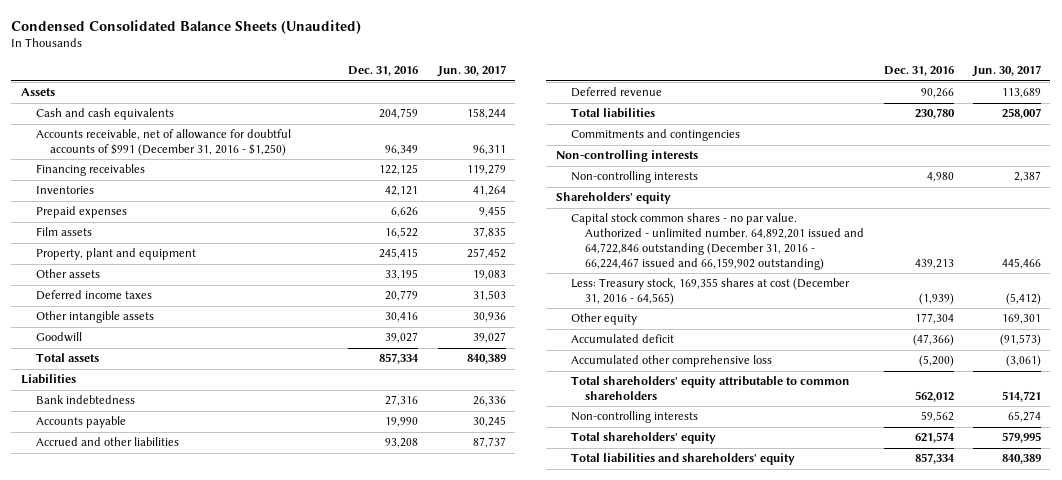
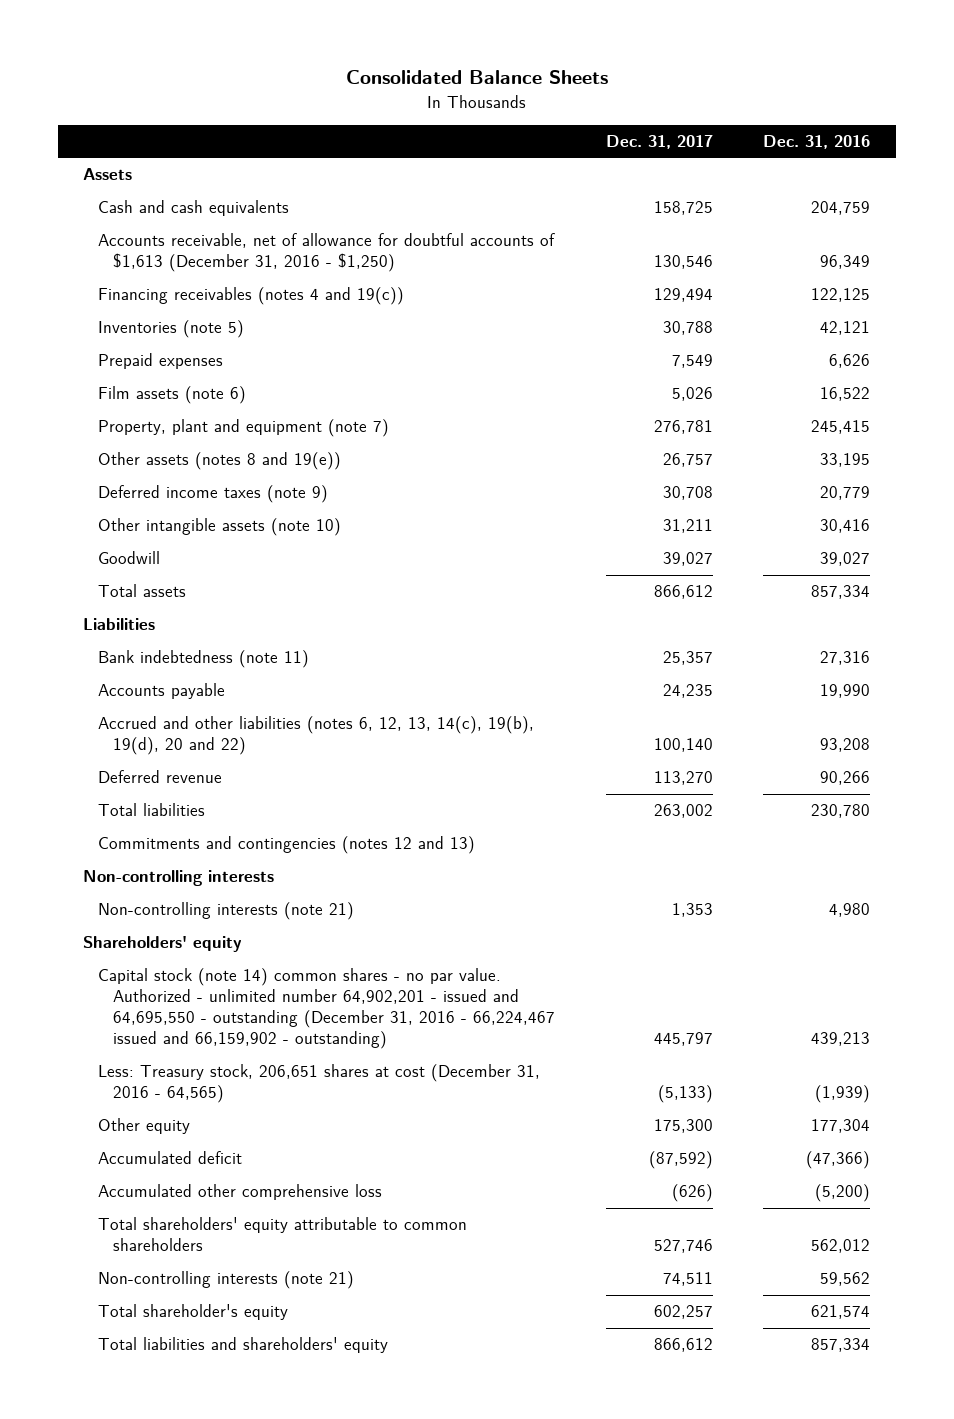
[11,19,362,34] Condensed Consolidated Balance Sheets (Unaudited) -> [345,70,608,85] Consolidated Balance Sheets
[436,65,506,78] Jun. 30, 2017 -> none
none -> [605,134,713,149] Dec. 31, 2017
[35,129,291,157] Accounts receivable, net of allowance for doubtful accounts of $991 (December 31, 2016 - $1,250) -> [98,233,556,273] Accounts receivable, net of allowance for doubtful accounts of $1,613 (December 31, 2016 - $1,250)
[35,164,145,177] Financing receivables -> [98,287,405,306] Financing receivables (notes 4 and 19(c))
[35,186,94,195] Inventories -> [98,320,245,339] Inventories (note 5)
[35,227,92,237] Film assets -> [98,386,247,405] Film assets (note 6)
[35,248,196,261] Property, plant and equipment -> [98,419,390,438] Property, plant and equipment (note 7)
[35,269,100,279] Other assets -> [98,452,342,471] Other assets (notes 8 and 19(e))
[35,290,152,301] Deferred income taxes -> [98,485,329,504] Deferred income taxes (note 9)
[35,311,154,324] Other intangible assets -> [98,518,342,537] Other intangible assets (note 10)
[35,395,135,405] Bank indebtedness -> [98,650,310,669] Bank indebtedness (note 11)
[35,437,179,447] Accrued and other liabilities -> [98,716,535,756] Accrued and other liabilities (notes 6, 12, 13, 14(c), 19(b), 19(d), 20 and 22)
[570,129,740,142] Commitments and contingencies -> [98,836,476,855] Commitments and contingencies (notes 12 and 13)
[570,171,698,184] Non-controlling interests -> [98,902,355,921] Non-controlling interests (note 21)
[570,213,865,270] Capital stock common shares - no par value. Authorized - unlimited number. 64,892,201 issued and 64,722,846 outstanding (December 31, 2016 - 66,224,467 issued and 66,159,902 outstanding) -> [98,968,556,1050] Capital stock (note 14) common shares - no par value. Authorized - unlimited number 64,902,201 - issued and 64,695,550 - outstanding (December 31, 2016 - 66,224,467 issued and 66,159,902 - outstanding)
[570,278,850,306] Less: Treasury stock, 169,355 shares at cost (December 31, 2016 - 64,565) -> [98,1064,541,1104] Less: Treasury stock, 206,651 shares at cost (December 31, 2016 - 64,565)
[570,411,698,424] Non-controlling interests -> [98,1271,355,1290] Non-controlling interests (note 21)
[570,432,716,445] Total shareholders' equity -> [98,1304,289,1321] Total shareholder's equity

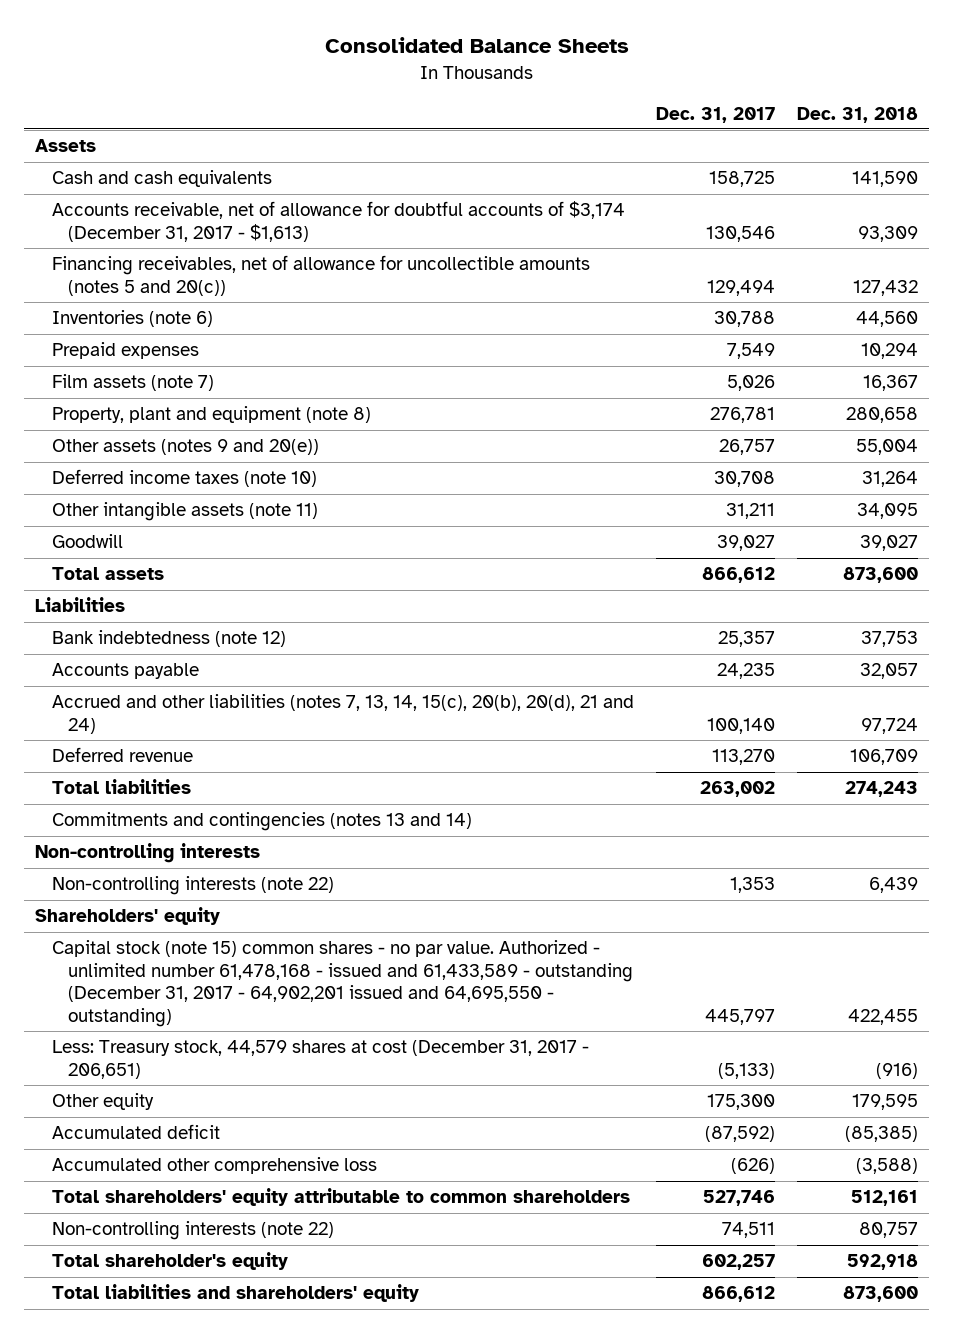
[763,134,871,149] Dec. 31, 2016 -> none
none -> [796,106,918,123] Dec. 31, 2018
[98,233,556,273] Accounts receivable, net of allowance for doubtful accounts of $1,613 (December 31, 2016 - $1,250) -> [51,201,625,242] Accounts receivable, net of allowance for doubtful accounts of $3,174 (December 31, 2017 - $1,613)
[98,287,405,306] Financing receivables (notes 4 and 19(c)) -> [51,255,590,296] Financing receivables, net of allowance for uncollectible amounts (notes 5 and 20(c))
[98,320,245,339] Inventories (note 5) -> [51,310,213,328] Inventories (note 6)
[98,386,247,405] Film assets (note 6) -> [51,374,214,392] Film assets (note 7)
[98,419,390,438] Property, plant and equipment (note 7) -> [51,406,371,424] Property, plant and equipment (note 8)
[98,452,342,471] Other assets (notes 8 and 19(e)) -> [51,439,319,456] Other assets (notes 9 and 20(e))
[98,485,329,504] Deferred income taxes (note 9) -> [51,469,317,488] Deferred income taxes (note 10)
[98,518,342,537] Other intangible assets (note 10) -> [51,502,318,522] Other intangible assets (note 11)
[98,650,310,669] Bank indebtedness (note 11) -> [51,630,286,648] Bank indebtedness (note 12)
[98,716,535,756] Accrued and other liabilities (notes 6, 12, 13, 14(c), 19(b), 19(d), 20 and 22) -> [51,694,634,734] Accrued and other liabilities (notes 7, 13, 14, 15(c), 20(b), 20(d), 21 and 24)
[98,836,476,855] Commitments and contingencies (notes 12 and 13) -> [51,812,472,832] Commitments and contingencies (notes 13 and 14)
[98,902,355,921] Non-controlling interests (note 21) -> [51,876,334,896] Non-controlling interests (note 22)
[98,968,556,1050] Capital stock (note 14) common shares - no par value. Authorized - unlimited number 64,902,201 - issued and 64,695,550 - outstanding (December 31, 2016 - 66,224,467 issued and 66,159,902 - outstanding) -> [51,940,634,1027] Capital stock (note 15) common shares - no par value. Authorized - unlimited number 61,478,168 - issued and 61,433,589 - outstanding (December 31, 2017 - 64,902,201 issued and 64,695,550 - outstanding)
[98,1064,541,1104] Less: Treasury stock, 206,651 shares at cost (December 31, 2016 - 64,565) -> [51,1040,589,1079] Less: Treasury stock, 44,579 shares at cost (December 31, 2017 - 206,651)
[98,1271,355,1290] Non-controlling interests (note 21) -> [51,1221,334,1241] Non-controlling interests (note 22)

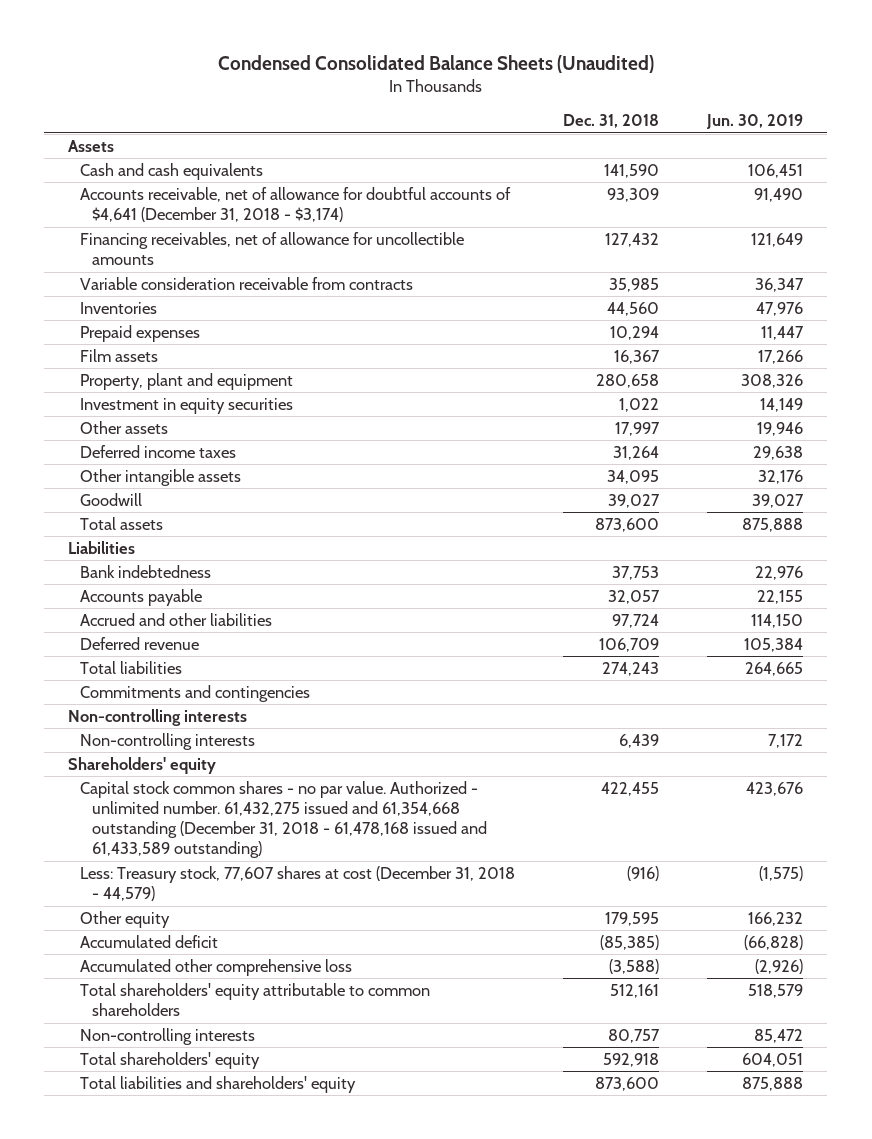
[324,37,629,54] Consolidated Balance Sheets -> [217,54,654,73] Condensed Consolidated Balance Sheets (Unaudited)
[655,106,775,123] Dec. 31, 2017 -> none
none -> [706,114,804,130] Jun. 30, 2019
[51,201,625,242] Accounts receivable, net of allowance for doubtful accounts of $3,174 (December 31, 2017 - $1,613) -> [80,186,512,223] Accounts receivable, net of allowance for doubtful accounts of $4,641 (December 31, 2018 - $3,174)
[51,255,590,296] Financing receivables, net of allowance for uncollectible amounts (notes 5 and 20(c)) -> [80,231,465,266] Financing receivables, net of allowance for uncollectible amounts
none -> [80,276,414,290] Variable consideration receivable from contracts
[51,310,213,328] Inventories (note 6) -> [80,301,158,314] Inventories
[51,374,214,392] Film assets (note 7) -> [80,348,159,362] Film assets
[51,406,371,424] Property, plant and equipment (note 8) -> [80,372,294,390] Property, plant and equipment
none -> [80,397,294,414] Investment in equity securities
[51,439,319,456] Other assets (notes 9 and 20(e)) -> [80,420,169,434] Other assets
[855,439,918,456] 55,004 -> [615,421,661,436] 17,997
[51,469,317,488] Deferred income taxes (note 10) -> [80,444,237,458] Deferred income taxes
[51,502,318,522] Other intangible assets (note 11) -> [80,468,242,486] Other intangible assets
[51,630,286,648] Bank indebtedness (note 12) -> [80,564,212,578] Bank indebtedness
[51,694,634,734] Accrued and other liabilities (notes 7, 13, 14, 15(c), 20(b), 20(d), 21 and 24) -> [80,612,273,626] Accrued and other liabilities
[51,812,472,832] Commitments and contingencies (notes 13 and 14) -> [80,684,311,702] Commitments and contingencies
[51,876,334,896] Non-controlling interests (note 22) -> [80,732,256,750] Non-controlling interests
[51,940,634,1027] Capital stock (note 15) common shares - no par value. Authorized - unlimited number 61,478,168 - issued and 61,433,589 - outstanding (December 31, 2017 - 64,902,201 issued and 64,695,550 - outstanding) -> [80,780,487,859] Capital stock common shares - no par value. Authorized - unlimited number. 61,432,275 issued and 61,354,668 outstanding (December 31, 2018 - 61,478,168 issued and 61,433,589 outstanding)
[51,1040,589,1079] Less: Treasury stock, 44,579 shares at cost (December 31, 2017 - 206,651) -> [80,865,516,902] Less: Treasury stock, 77,607 shares at cost (December 31, 2018 - 44,579)
[51,1221,334,1241] Non-controlling interests (note 22) -> [80,1027,256,1045] Non-controlling interests
[51,1252,288,1271] Total shareholder's equity -> [80,1051,261,1069] Total shareholders' equity

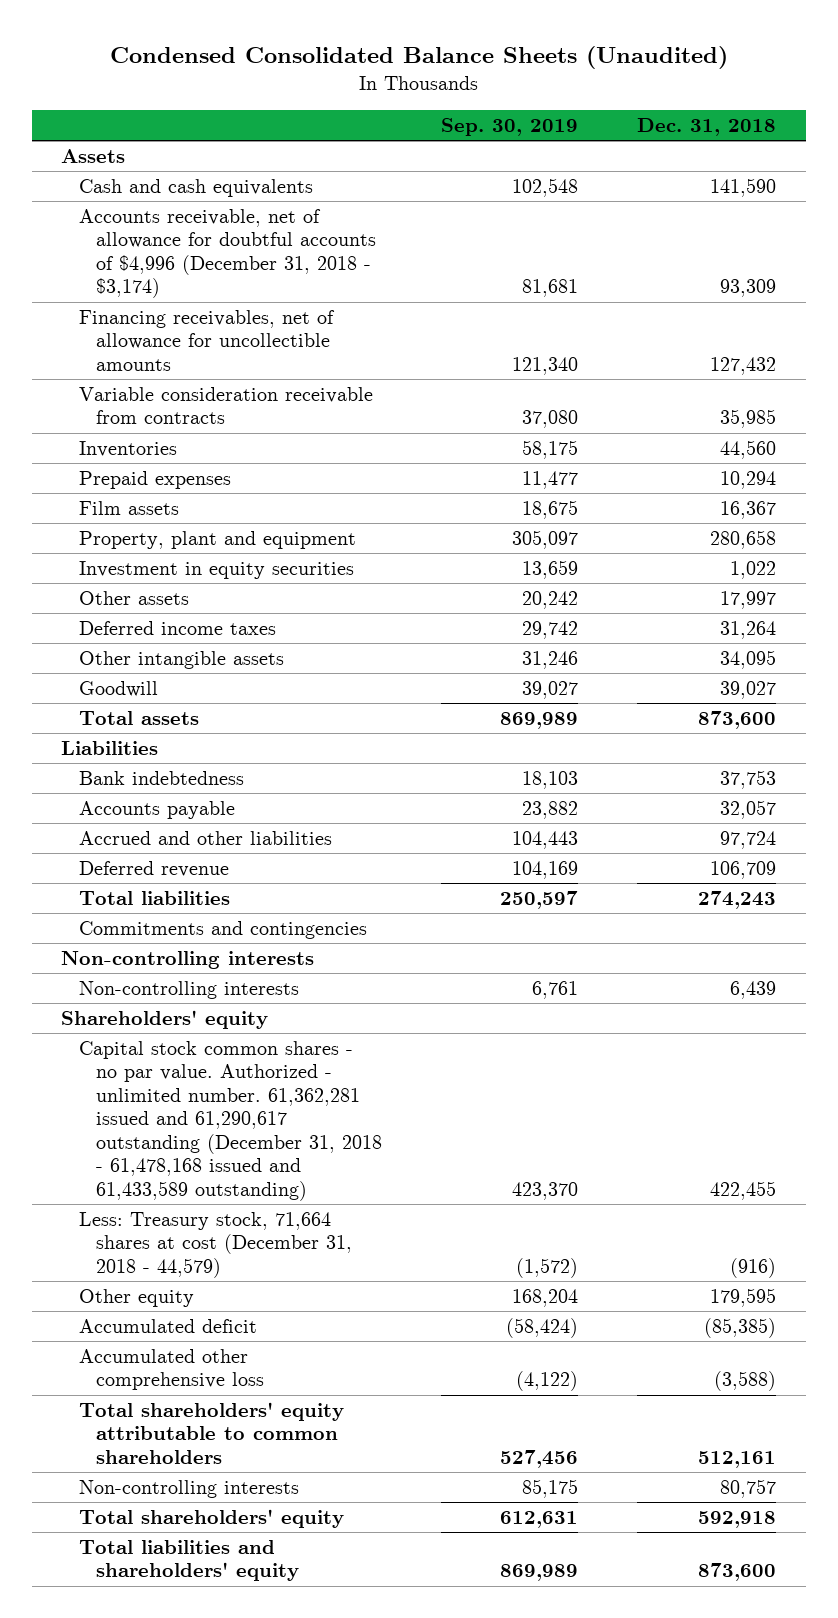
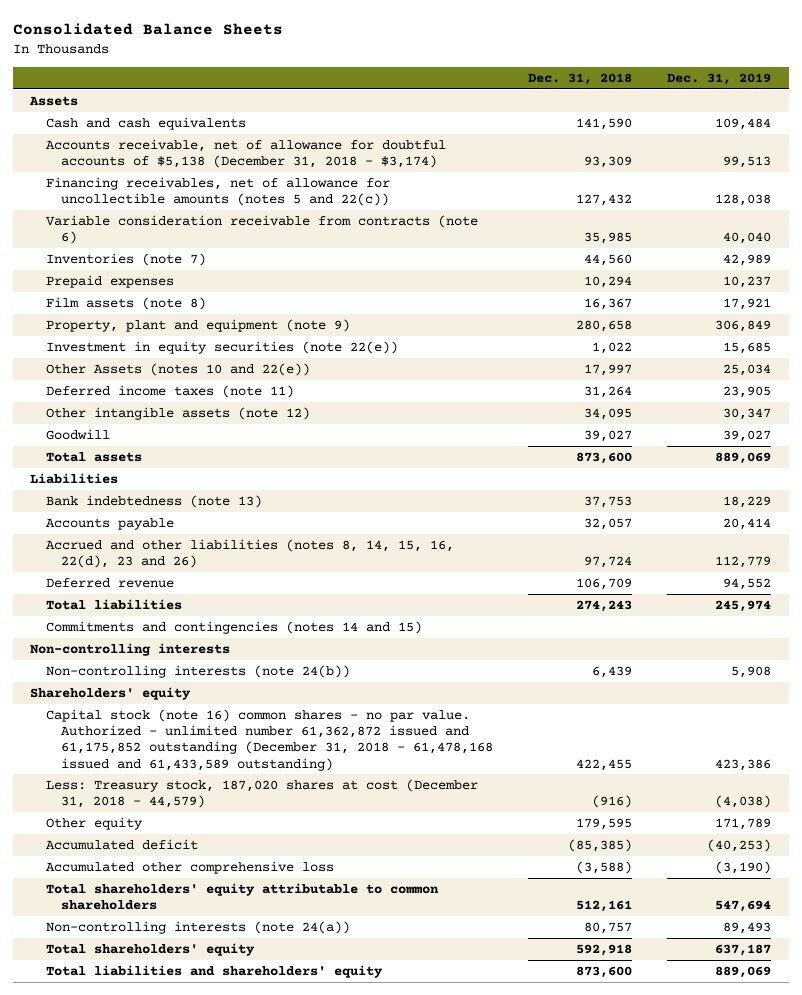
[109,45,728,69] Condensed Consolidated Balance Sheets (Unaudited) -> [12,23,283,36] Consolidated Balance Sheets
[440,117,578,136] Sep. 30, 2019 -> none
none -> [667,73,772,86] Dec. 31, 2019
[78,209,376,299] Accounts receivable, net of allowance for doubtful accounts of $4,996 (December 31, 2018 - $3,174) -> [45,138,446,169] Accounts receivable, net of allowance for doubtful accounts of $5,138 (December 31, 2018 - $3,174)
[78,310,335,371] Financing receivables, net of allowance for uncollectible amounts -> [45,176,390,207] Financing receivables, net of allowance for uncollectible amounts (notes 5 and 22(c))
[78,387,373,425] Variable consideration receivable from contracts -> [45,214,478,245] Variable consideration receivable from contracts (note 6)
[78,441,177,458] Inventories -> [45,252,206,266] Inventories (note 7)
[78,501,179,516] Film assets -> [45,296,206,310] Film assets (note 8)
[78,531,356,550] Property, plant and equipment -> [45,318,350,332] Property, plant and equipment (note 9)
[78,561,354,580] Investment in equity securities -> [45,340,398,354] Investment in equity securities (note 22(e))
[78,591,189,606] Other assets -> [45,362,310,376] Other Assets (notes 10 and 22(e))
[78,621,276,636] Deferred income taxes -> [45,384,294,398] Deferred income taxes (note 11)
[78,651,284,670] Other intangible assets -> [45,406,310,420] Other intangible assets (note 12)
[78,771,244,786] Bank indebtedness -> [45,494,262,508] Bank indebtedness (note 13)
[78,831,332,846] Accrued and other liabilities -> [45,538,454,569] Accrued and other liabilities (notes 8, 14, 15, 16, 22(d), 23 and 26)
[78,921,367,940] Commitments and contingencies -> [45,620,422,634] Commitments and contingencies (notes 14 and 15)
[78,981,299,1000] Non-controlling interests -> [45,664,350,678] Non-controlling interests (note 24(b))
[78,1041,382,1201] Capital stock common shares - no par value. Authorized - unlimited number. 61,362,281 issued and 61,290,617 outstanding (December 31, 2018 - 61,478,168 issued and 61,433,589 outstanding) -> [45,708,494,771] Capital stock (note 16) common shares - no par value. Authorized - unlimited number 61,362,872 issued and 61,175,852 outstanding (December 31, 2018 - 61,478,168 issued and 61,433,589 outstanding)
[78,1212,352,1278] Less: Treasury stock, 71,664 shares at cost (December 31, 2018 - 44,579) -> [45,778,478,809] Less: Treasury stock, 187,020 shares at cost (December 31, 2018 - 44,579)
[78,1480,299,1499] Non-controlling interests -> [45,920,350,934] Non-controlling interests (note 24(a))

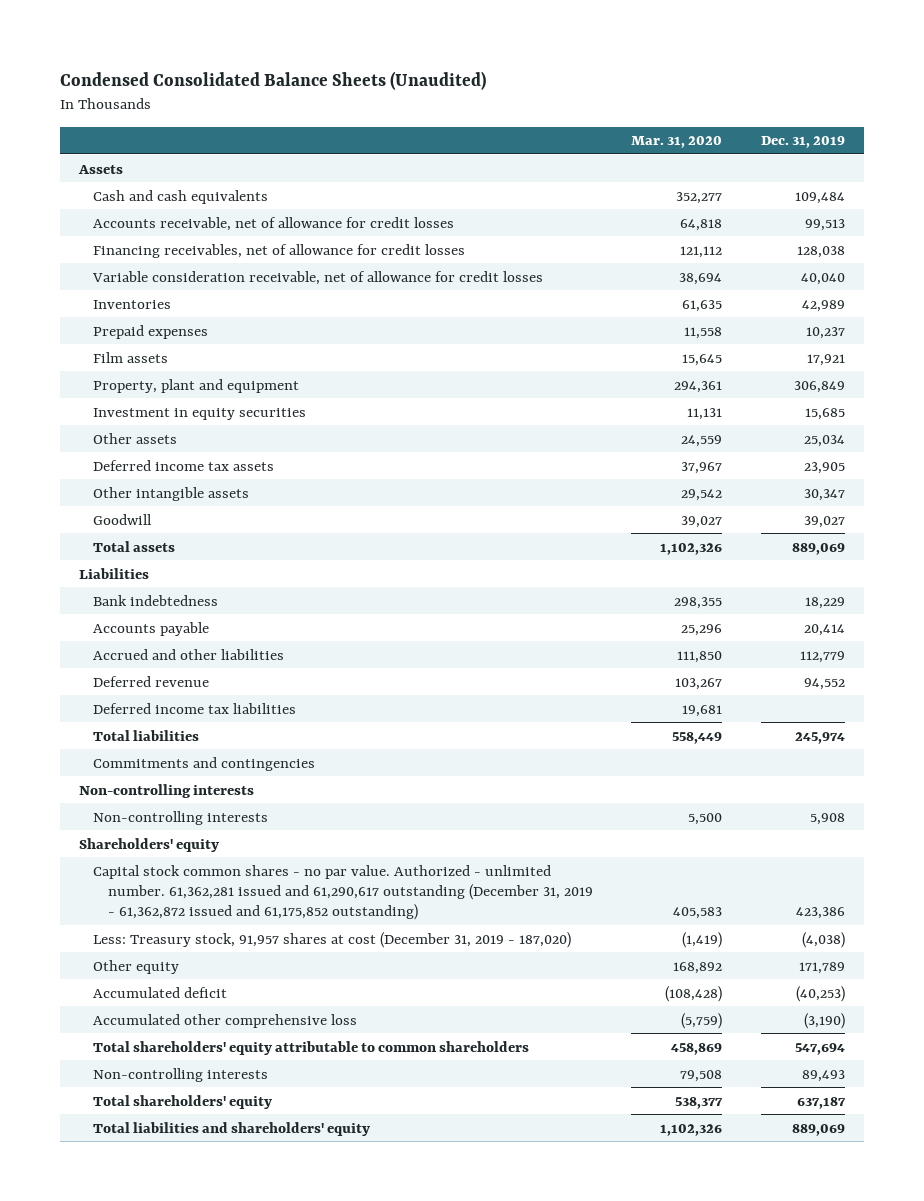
[12,23,283,36] Consolidated Balance Sheets -> [59,71,486,91] Condensed Consolidated Balance Sheets (Unaudited)
[528,73,633,86] Dec. 31, 2018 -> none
none -> [631,136,723,149] Mar. 31, 2020
[45,138,446,169] Accounts receivable, net of allowance for doubtful accounts of $5,138 (December 31, 2018 - $3,174) -> [93,216,455,231] Accounts receivable, net of allowance for credit losses
[45,176,390,207] Financing receivables, net of allowance for uncollectible amounts (notes 5 and 22(c)) -> [93,243,466,258] Financing receivables, net of allowance for credit losses
[45,214,478,245] Variable consideration receivable from contracts (note 6) -> [92,270,544,285] Variable consideration receivable, net of allowance for credit losses
[45,252,206,266] Inventories (note 7) -> [93,299,172,309] Inventories
[45,296,206,310] Film assets (note 8) -> [93,351,169,363] Film assets
[45,318,350,332] Property, plant and equipment (note 9) -> [93,378,300,393] Property, plant and equipment
[45,340,398,354] Investment in equity securities (note 22(e)) -> [93,407,307,420] Investment in equity securities
[45,362,310,376] Other Assets (notes 10 and 22(e)) -> [93,432,178,444] Other assets
[45,384,294,398] Deferred income taxes (note 11) -> [93,459,275,471] Deferred income tax assets
[45,406,310,420] Other intangible assets (note 12) -> [93,486,250,501] Other intangible assets
[45,494,262,508] Bank indebtedness (note 13) -> [93,594,219,606] Bank indebtedness
[45,538,454,569] Accrued and other liabilities (notes 8, 14, 15, 16, 22(d), 23 and 26) -> [93,648,285,660] Accrued and other liabilities
none -> [93,702,297,714] Deferred income tax liabilities
[45,620,422,634] Commitments and contingencies (notes 14 and 15) -> [93,756,316,771] Commitments and contingencies
[45,664,350,678] Non-controlling interests (note 24(b)) -> [93,810,269,825] Non-controlling interests
[45,708,494,771] Capital stock (note 16) common shares - no par value. Authorized - unlimited number 61,362,872 issued and 61,175,852 outstanding (December 31, 2018 - 61,478,168 issued and 61,433,589 outstanding) -> [93,864,593,921] Capital stock common shares - no par value. Authorized - unlimited number. 61,362,281 issued and 61,290,617 outstanding (December 31, 2019 - 61,362,872 issued and 61,175,852 outstanding)
[45,778,478,809] Less: Treasury stock, 187,020 shares at cost (December 31, 2018 - 44,579) -> [93,931,572,948] Less: Treasury stock, 91,957 shares at cost (December 31, 2019 - 187,020)
[45,920,350,934] Non-controlling interests (note 24(a)) -> [93,1067,269,1082] Non-controlling interests

